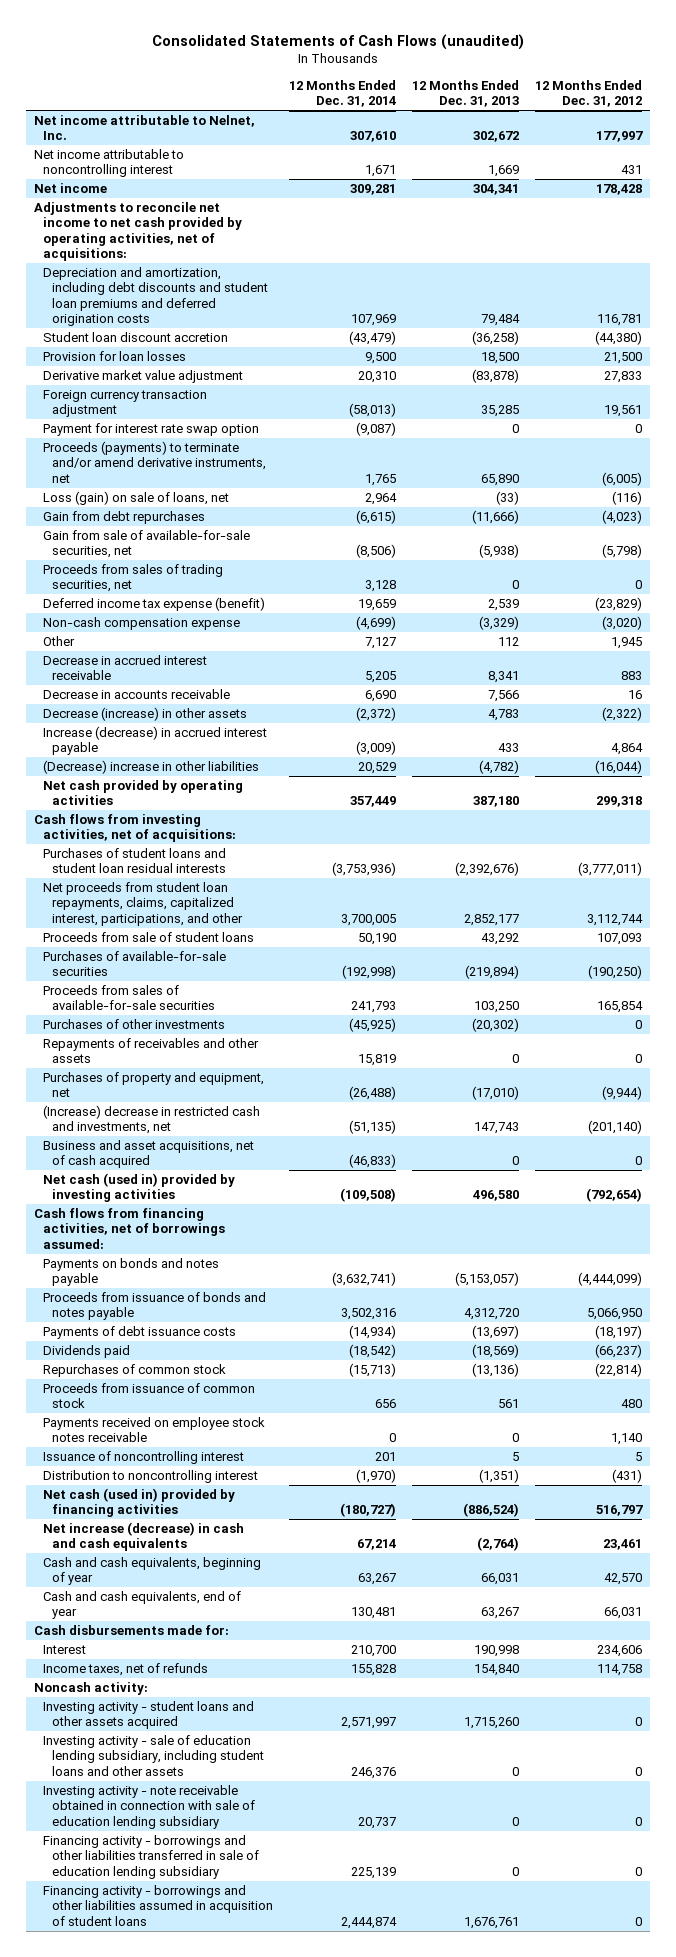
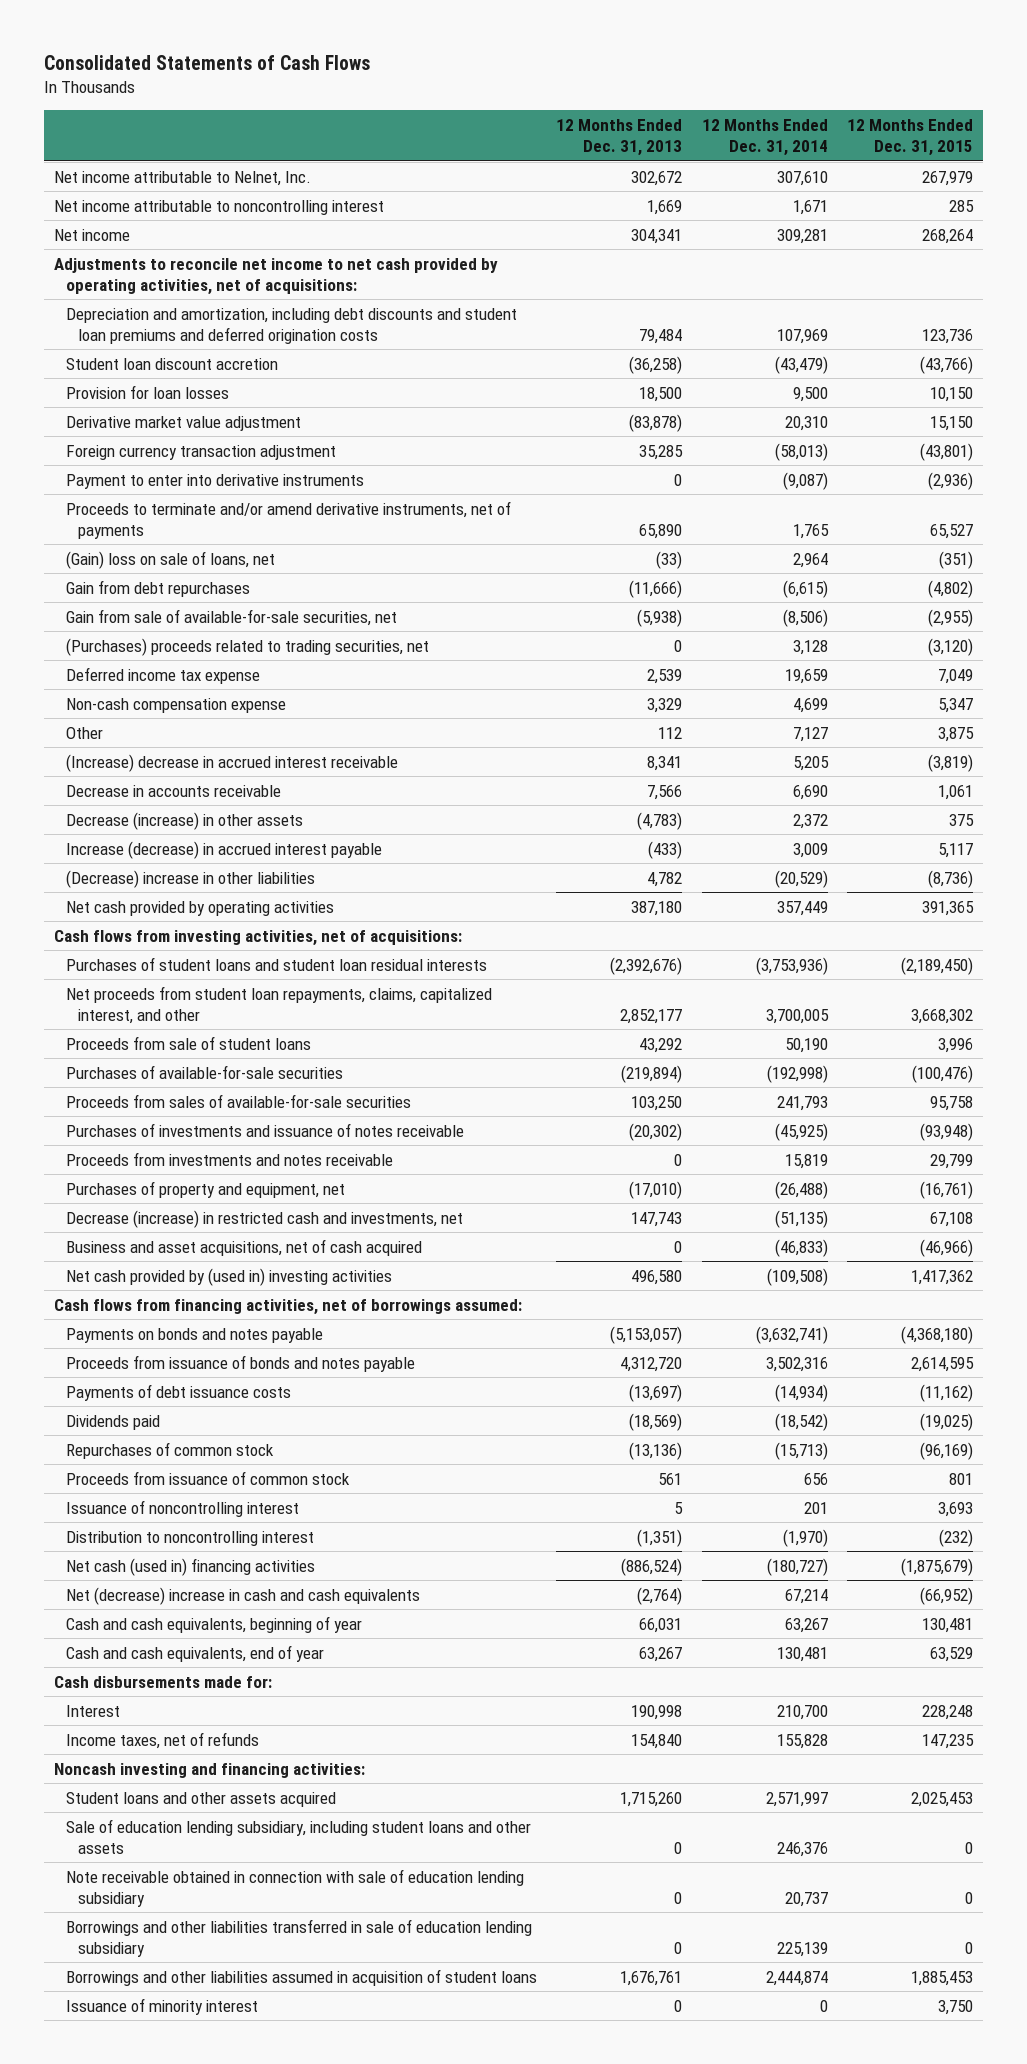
[151,33,524,50] Consolidated Statements of Cash Flows (unaudited) -> [44,55,371,71] Consolidated Statements of Cash Flows
[534,80,642,108] 12 Months Ended Dec. 31, 2012 -> none
none -> [847,118,974,157] 12 Months Ended Dec. 31, 2015
[42,423,259,437] Payment for interest rate swap option -> [65,473,364,489] Payment to enter into derivative instruments
[42,441,267,483] Proceeds (payments) to terminate and/or amend derivative instruments, net -> [65,500,511,539] Proceeds to terminate and/or amend derivative instruments, net of payments
[42,491,229,506] Loss (gain) on sale of loans, net -> [65,550,275,569] (Gain) loss on sale of loans, net
[42,564,223,593] Proceeds from sales of trading securities, net -> [65,637,429,656] (Purchases) proceeds related to trading securities, net
[42,597,265,612] Deferred income tax expense (benefit) -> [65,666,260,684] Deferred income tax expense
[355,616,396,631] (4,699) -> [792,697,828,713] 4,699
[478,616,519,631] (3,329) -> [647,697,683,713] 3,329
[42,655,207,681] Decrease in accrued interest receivable -> [65,753,398,772] (Increase) decrease in accrued interest receivable
[355,707,396,722] (2,372) -> [792,813,828,829] 2,372
[487,709,519,722] 4,783 -> [637,811,683,830] (4,783)
[355,741,396,756] (3,009) -> [792,842,828,858] 3,009
[497,743,519,753] 433 -> [648,840,683,859] (433)
[357,762,396,775] 20,529 -> [774,869,828,888] (20,529)
[478,760,519,775] (4,782) -> [647,871,683,887] 4,782
[42,882,244,926] Net proceeds from student loan repayments, claims, capitalized interest, participations, and other -> [65,985,492,1024] Net proceeds from student loan repayments, claims, capitalized interest, and other
[42,1019,225,1030] Purchases of other investments -> [65,1122,464,1137] Purchases of investments and issuance of notes receivable
[42,1038,259,1064] Repayments of receivables and other assets -> [65,1151,393,1166] Proceeds from investments and notes receivable
[42,1105,260,1135] (Increase) decrease in restricted cash and investments, net -> [65,1209,463,1228] Decrease (increase) in restricted cash and investments, net
[42,1173,235,1203] Net cash (used in) provided by investing activities -> [65,1267,392,1286] Net cash provided by (used in) investing activities
[42,1417,265,1443] Payments received on employee stock notes receivable -> none
[42,1488,235,1518] Net cash (used in) provided by financing activities -> [65,1557,315,1576] Net cash (used in) financing activities
[42,1522,244,1552] Net increase (decrease) in cash and cash equivalents -> [65,1586,420,1605] Net (decrease) increase in cash and cash equivalents
[33,1682,148,1696] Noncash activity: -> [53,1762,365,1778] Noncash investing and financing activities:
[42,1701,254,1730] Investing activity - student loans and other assets acquired -> [65,1791,336,1807] Student loans and other assets acquired
[42,1735,265,1776] Investing activity - sale of education lending subsidiary, including student loans and other assets -> [65,1818,531,1854] Sale of education lending subsidiary, including student loans and other assets
[42,1785,256,1829] Investing activity - note receivable obtained in connection with sale of education lending subsidiary -> [65,1868,524,1907] Note receivable obtained in connection with sale of education lending subsidiary
[42,1835,260,1879] Financing activity - borrowings and other liabilities transferred in sale of education lending subsidiary -> [65,1918,532,1957] Borrowings and other liabilities transferred in sale of education lending subsidiary
[42,1885,274,1926] Financing activity - borrowings and other liabilities assumed in acquisition of student loans -> [65,1968,537,1986] Borrowings and other liabilities assumed in acquisition of student loans
none -> [65,1997,258,2015] Issuance of minority interest

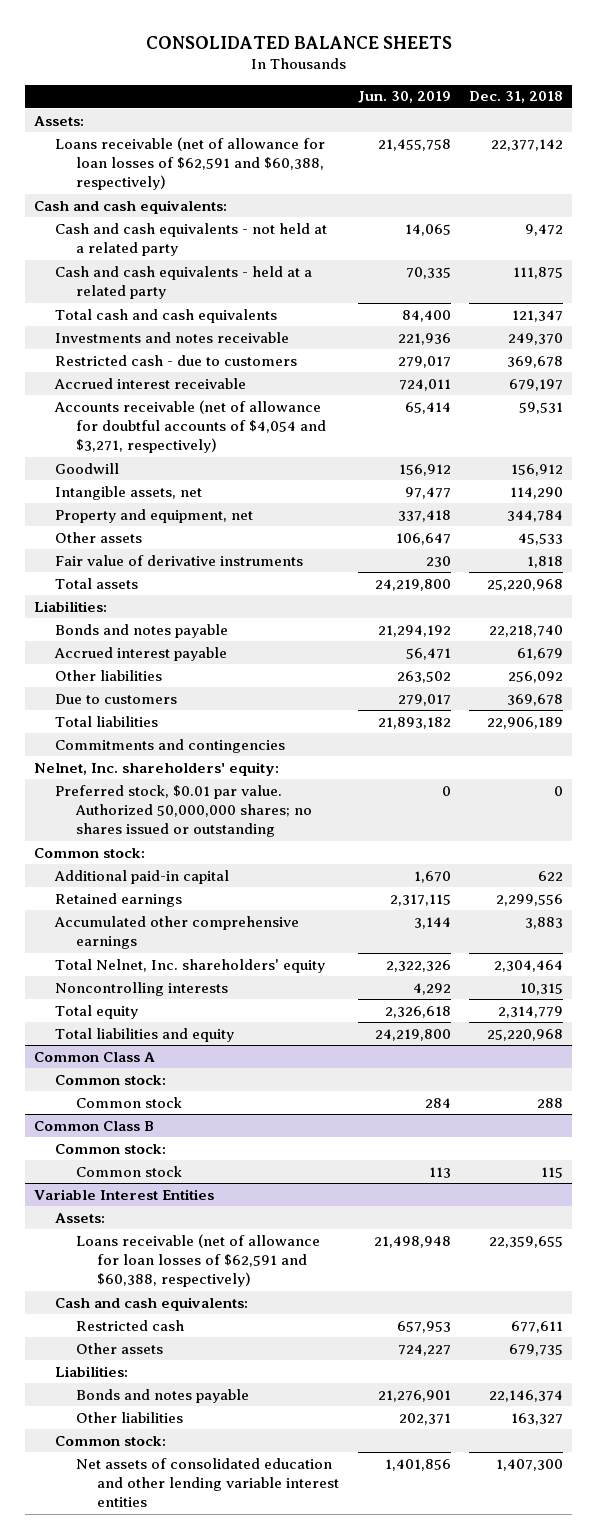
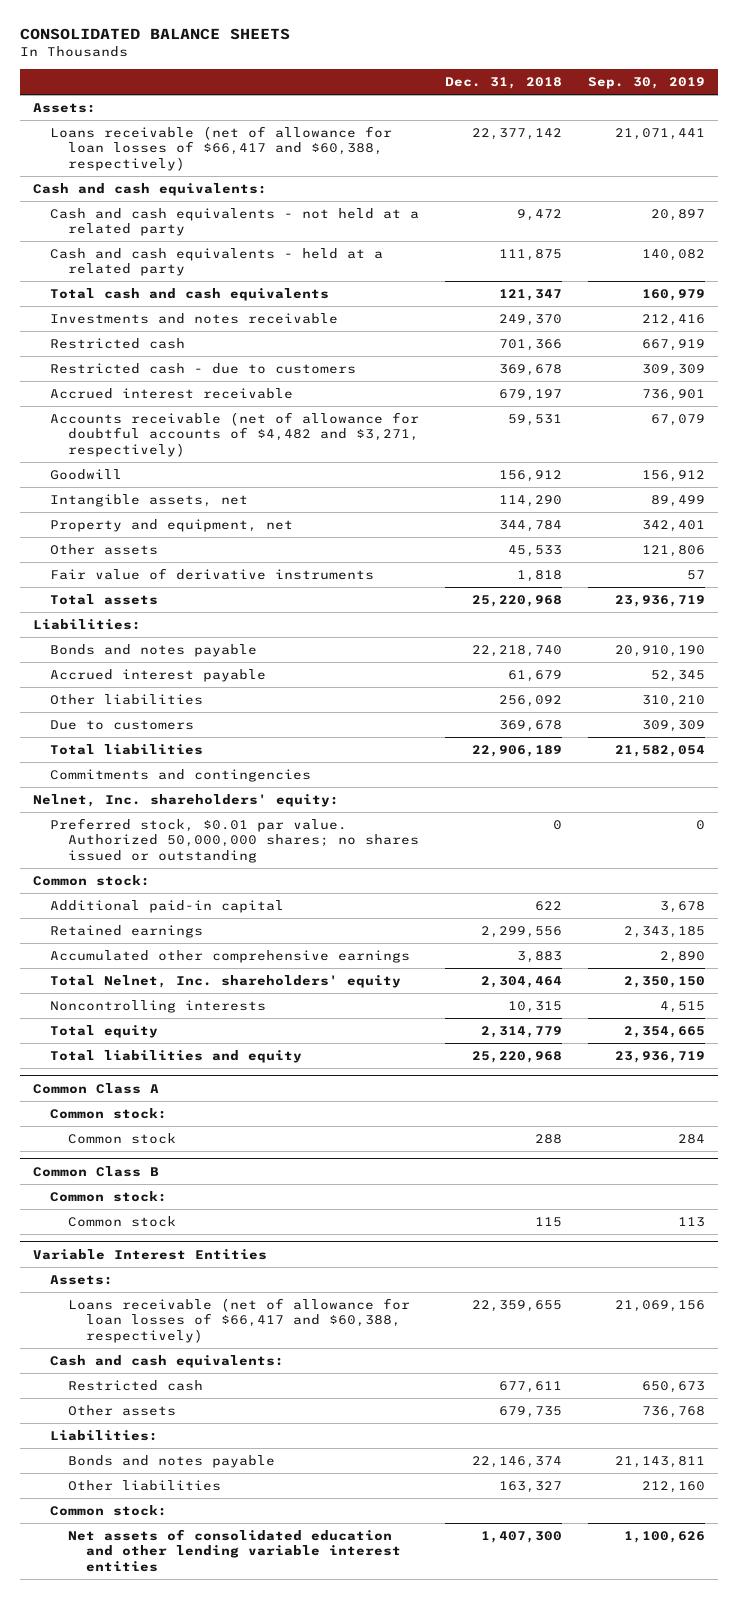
[357,91,451,104] Jun. 30, 2019 -> none
none -> [588,76,706,89] Sep. 30, 2019
[55,136,326,191] Loans receivable (net of allowance for loan losses of $62,591 and $60,388, respectively) -> [50,125,393,171] Loans receivable (net of allowance for loan losses of $66,417 and $60,388, respectively)
none -> [50,337,186,349] Restricted cash
[54,399,327,454] Accounts receivable (net of allowance for doubtful accounts of $4,054 and $3,271, respectively) -> [50,411,420,457] Accounts receivable (net of allowance for doubtful accounts of $4,482 and $3,271, respectively)
[76,1233,321,1288] Loans receivable (net of allowance for loan losses of $62,591 and $60,388, respectively) -> [68,1297,411,1343] Loans receivable (net of allowance for loan losses of $66,417 and $60,388, respectively)

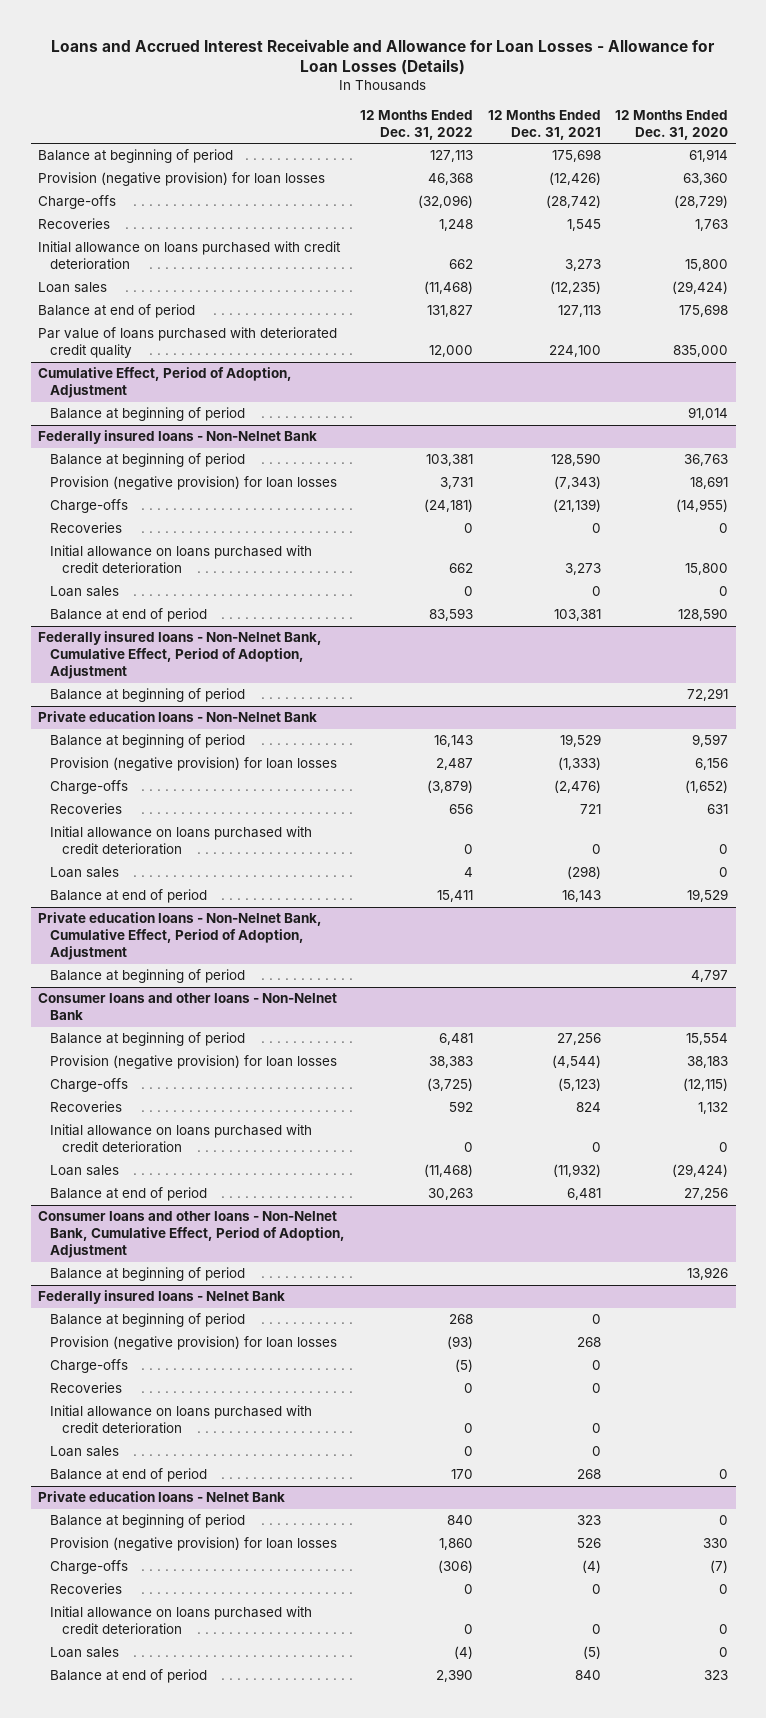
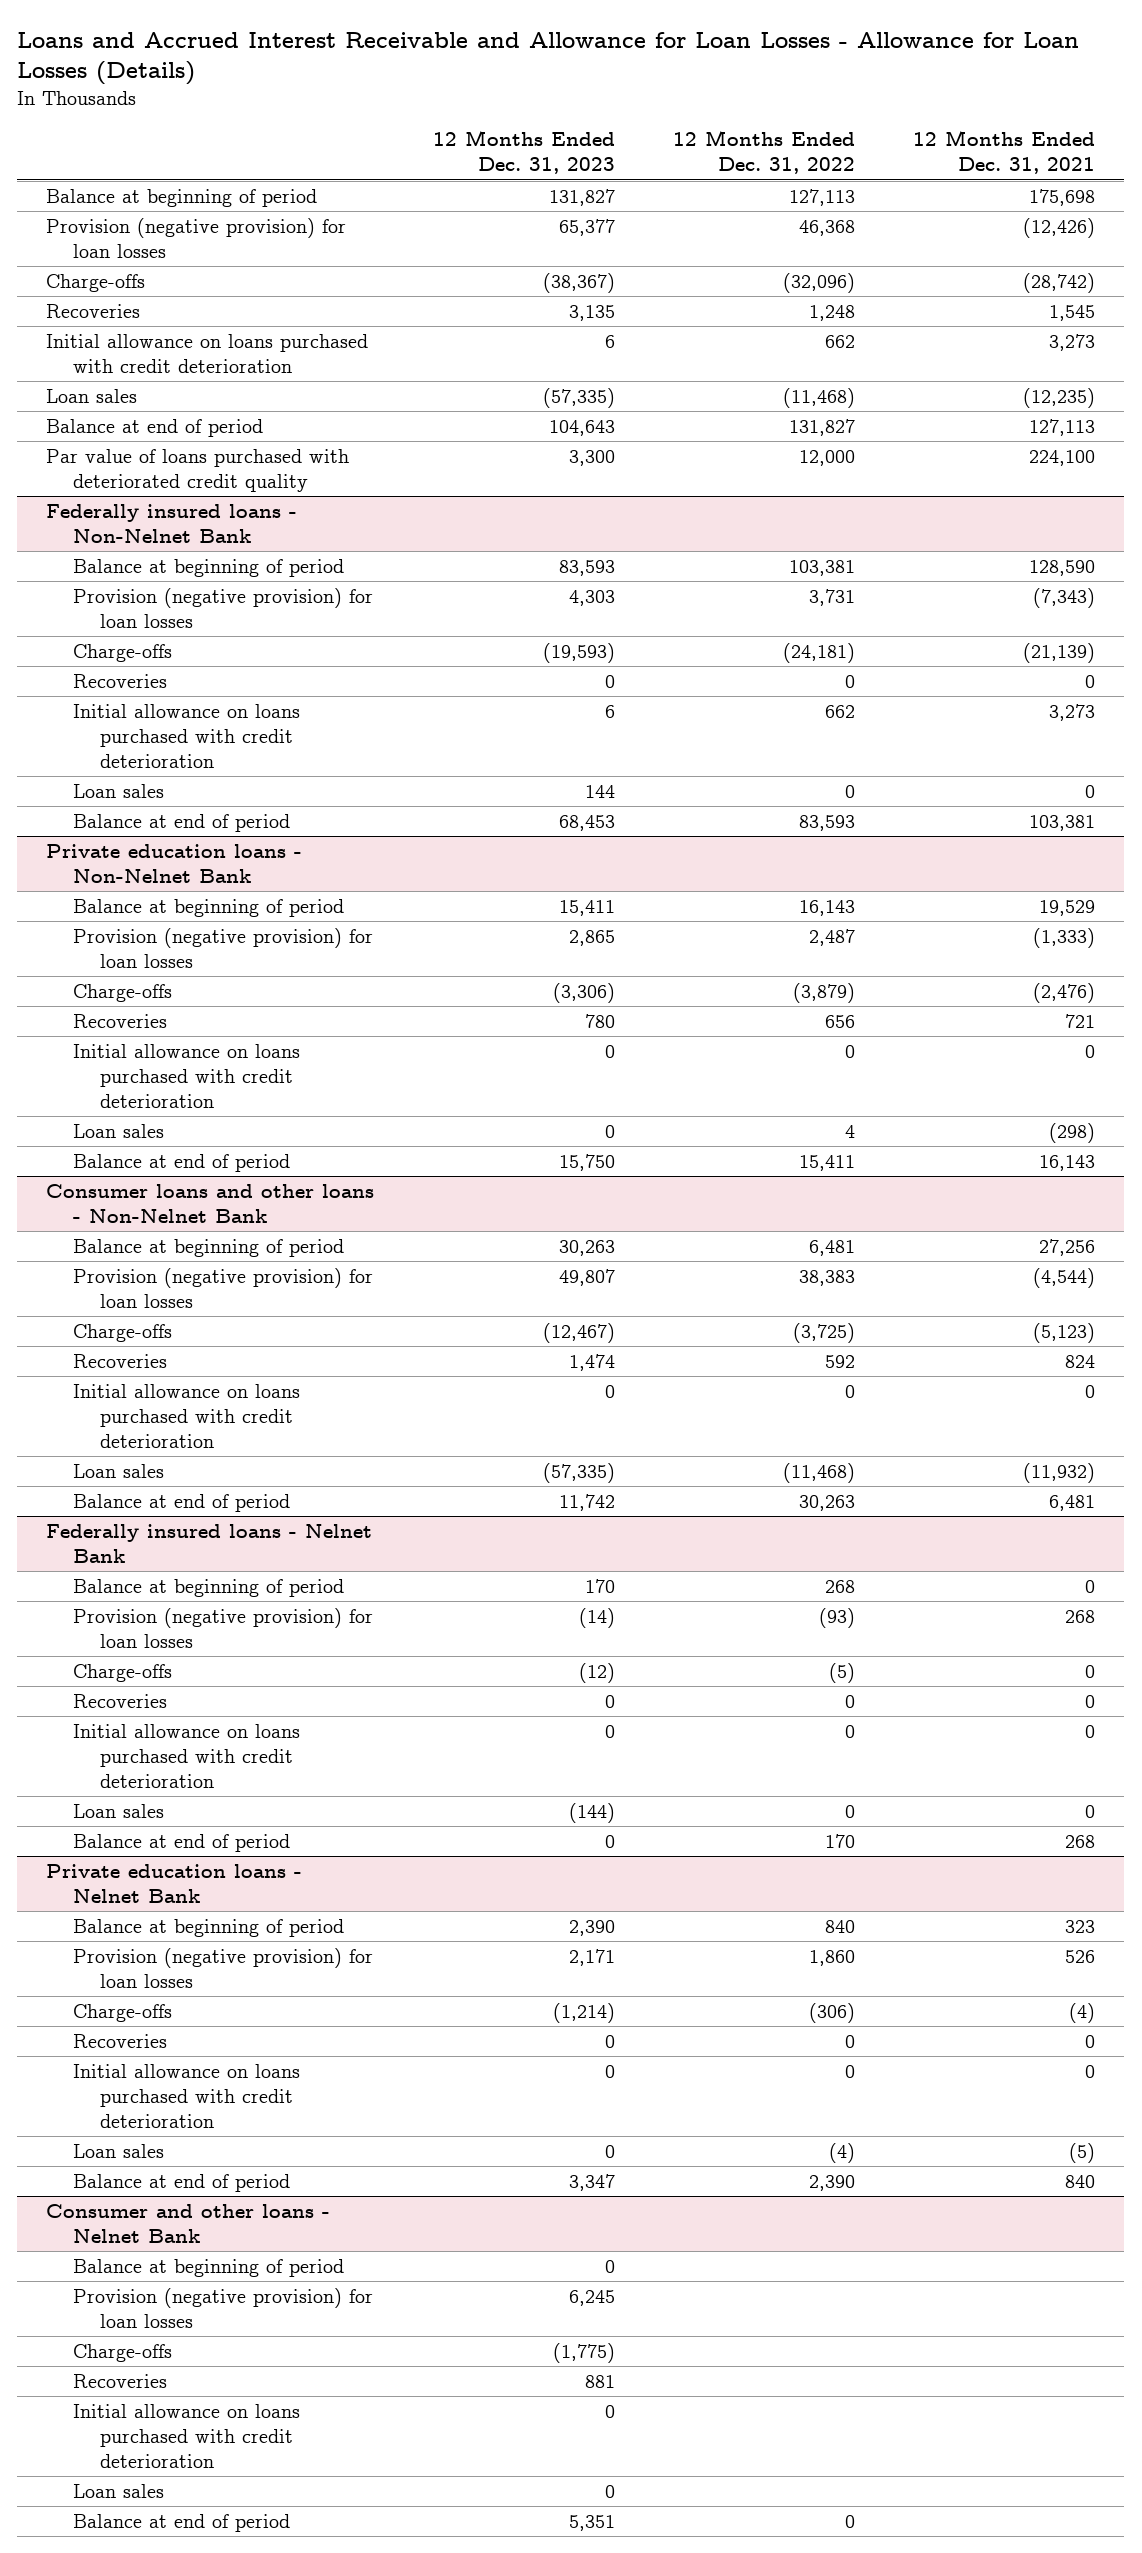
[615,110,729,140] 12 Months Ended Dec. 31, 2020 -> none
none -> [432,130,615,175] 12 Months Ended Dec. 31, 2023
[38,367,293,399] Cumulative Effect, Period of Adoption, Adjustment -> none
[50,407,246,422] Balance at beginning of period -> none
[38,631,323,680] Federally insured loans - Non-Nelnet Bank, Cumulative Effect, Period of Adoption, Adjustment -> none
[50,688,246,703] Balance at beginning of period -> none
[38,912,323,961] Private education loans - Non-Nelnet Bank, Cumulative Effect, Period of Adoption, Adjustment -> none
[50,969,246,984] Balance at beginning of period -> none
[38,1211,346,1259] Consumer loans and other loans - Non-Nelnet Bank, Cumulative Effect, Period of Adoption, Adjustment -> none
[50,1267,246,1282] Balance at beginning of period -> none
none -> [46,2203,331,2243] Consumer and other loans - Nelnet Bank
none -> [73,2258,345,2277] Balance at beginning of period
none -> [73,2287,374,2328] Provision (negative provision) for loan losses
none -> [73,2343,173,2362] Charge-offs
none -> [73,2373,168,2388] Recoveries
none -> [73,2403,301,2468] Initial allowance on loans purchased with credit deterioration
none -> [73,2483,165,2498] Loan sales
none -> [73,2513,291,2532] Balance at end of period

